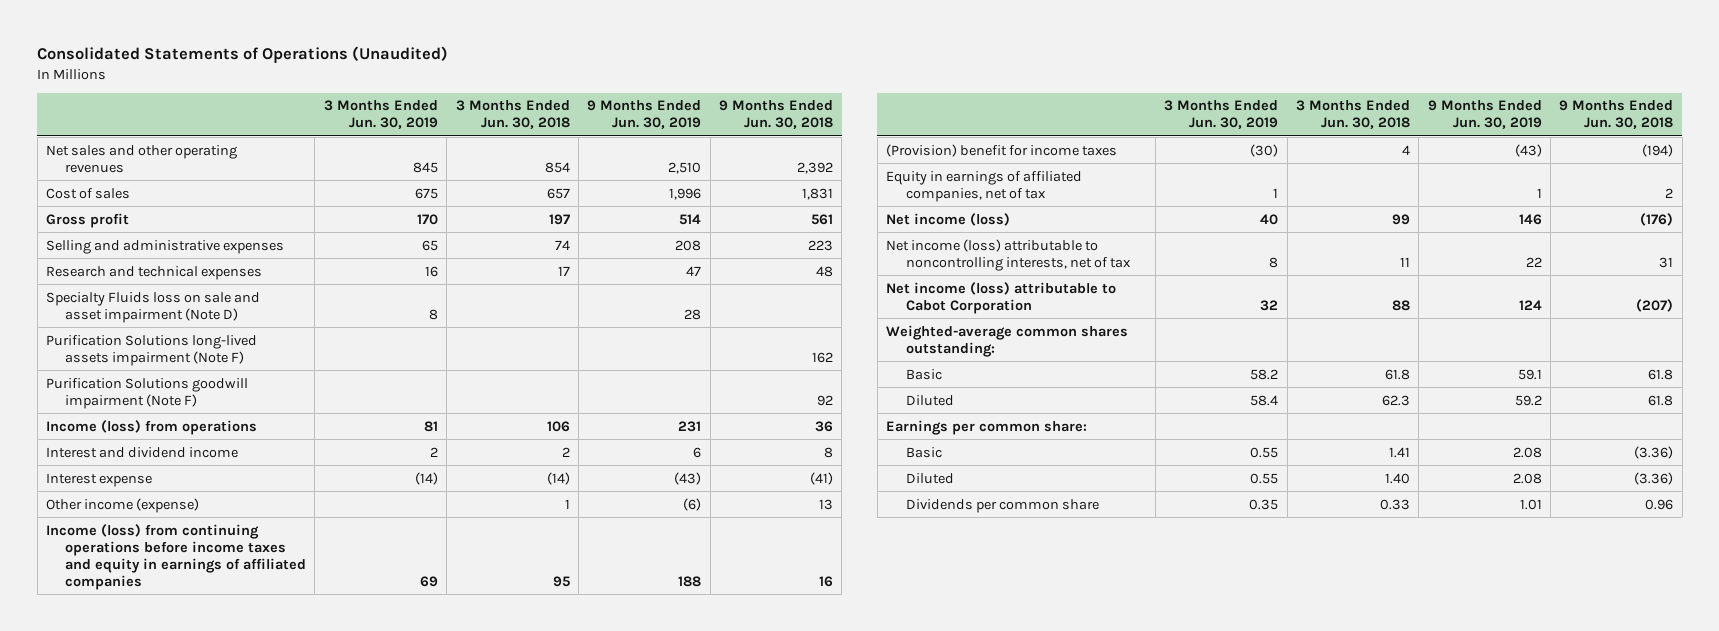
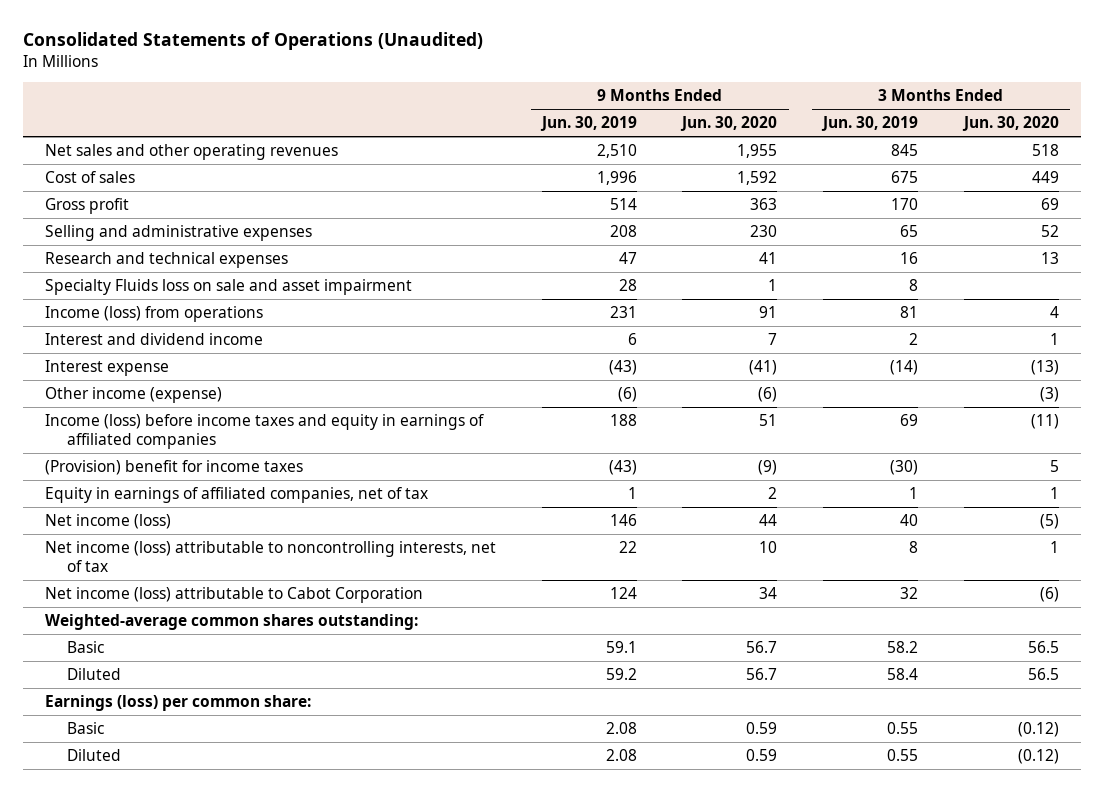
[455,100,570,130] 3 Months Ended Jun. 30, 2018 -> none
[718,100,833,130] 9 Months Ended Jun. 30, 2018 -> none
none -> [680,116,778,132] Jun. 30, 2020
none -> [961,116,1059,132] Jun. 30, 2020
[45,334,257,366] Purification Solutions long-lived assets impairment (Note F) -> none
[45,377,248,409] Purification Solutions goodwill impairment (Note F) -> none
[45,291,260,323] Specialty Fluids loss on sale and asset impairment (Note D) -> [45,278,413,295] Specialty Fluids loss on sale and asset impairment
[45,523,307,590] Income (loss) from continuing operations before income taxes and equity in earnings of affiliated companies -> [45,413,485,449] Income (loss) before income taxes and equity in earnings of affiliated companies
[886,419,1088,435] Earnings per common share: -> [45,694,312,711] Earnings (loss) per common share:
[905,498,1099,513] Dividends per common share -> none

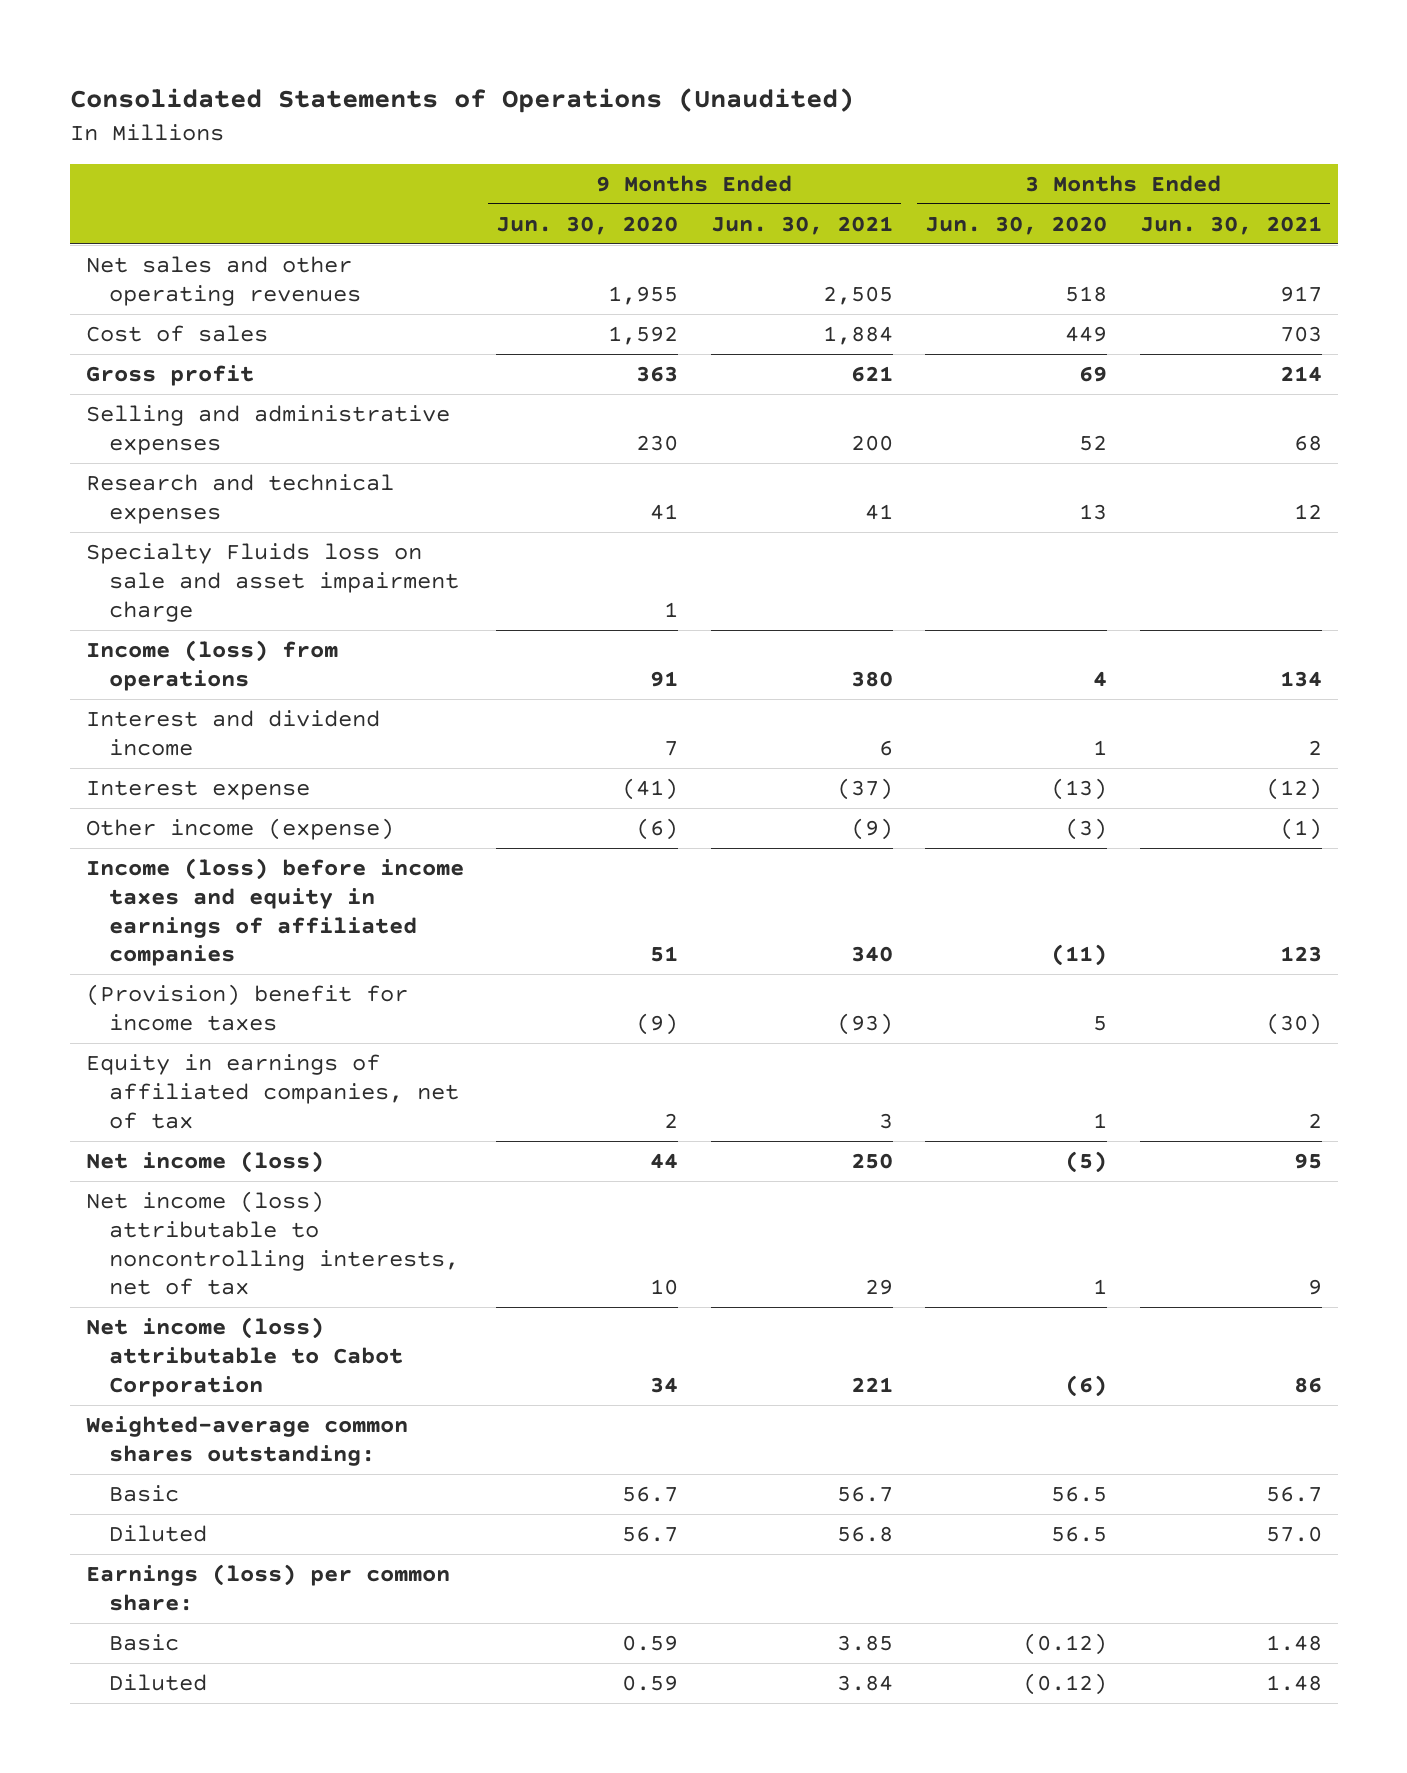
[539,116,637,132] Jun. 30, 2019 -> none
[820,116,918,132] Jun. 30, 2019 -> none
none -> [710,215,893,235] Jun. 30, 2021
none -> [1139,215,1322,235] Jun. 30, 2021
[45,278,413,295] Specialty Fluids loss on sale and asset impairment -> [85,543,459,622] Specialty Fluids loss on sale and asset impairment charge

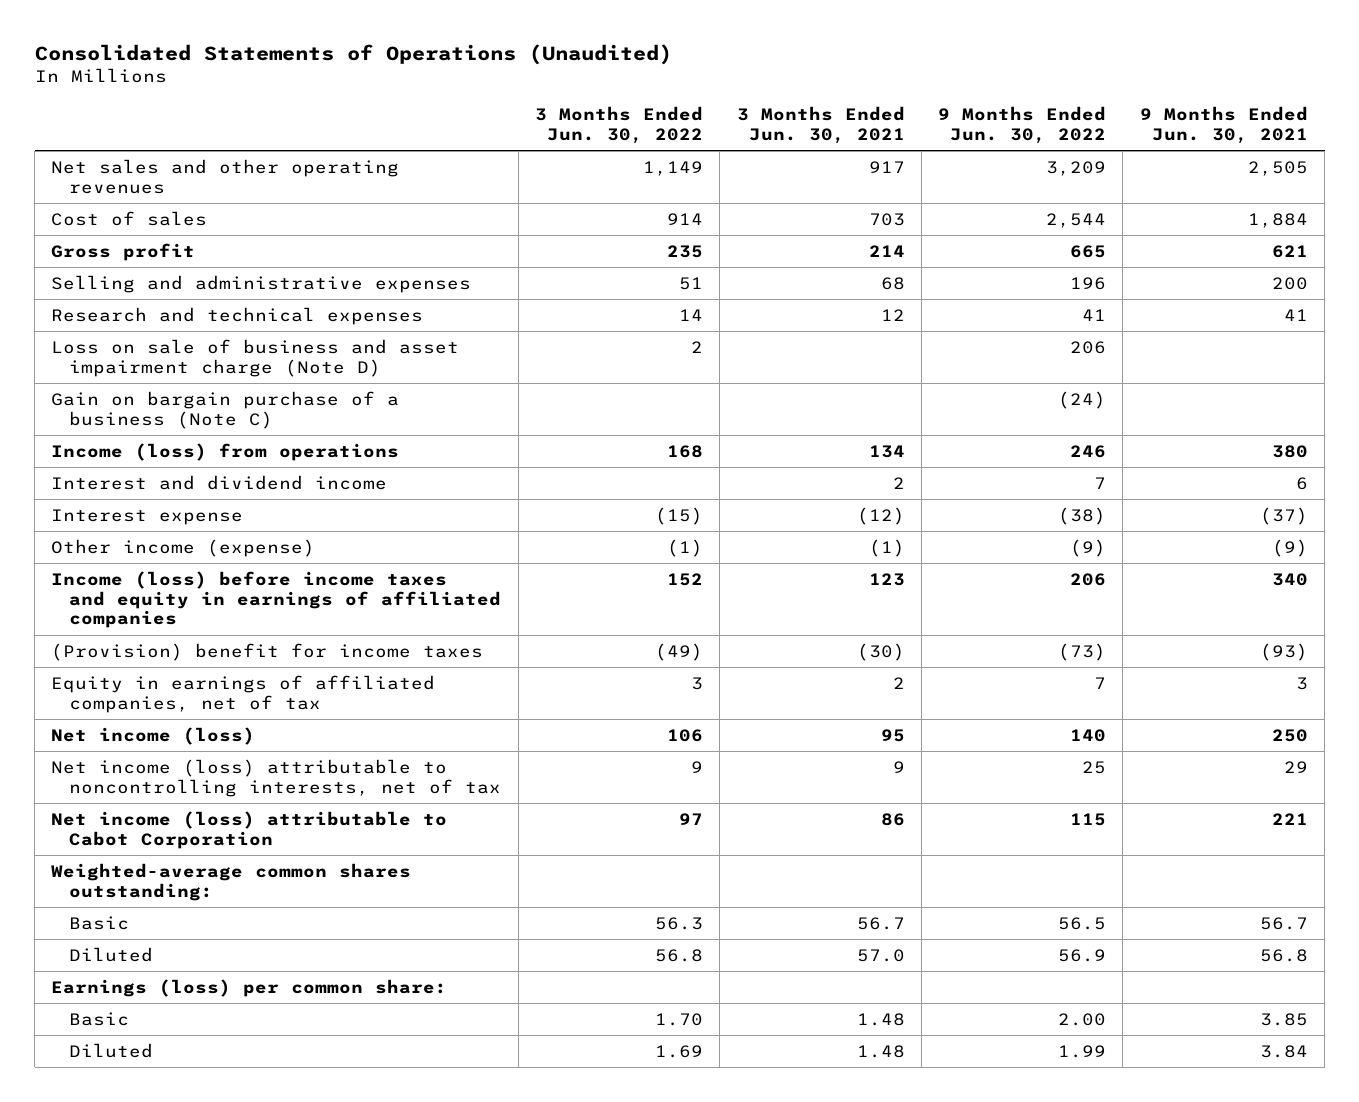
[496,215,679,235] Jun. 30, 2020 -> none
[925,215,1108,235] Jun. 30, 2020 -> none
none -> [534,106,703,145] 3 Months Ended Jun. 30, 2022
none -> [938,106,1107,145] 9 Months Ended Jun. 30, 2022
[85,543,459,622] Specialty Fluids loss on sale and asset impairment charge -> [51,338,460,377] Loss on sale of business and asset impairment charge (Note D)
none -> [51,390,400,429] Gain on bargain purchase of a business (Note C)

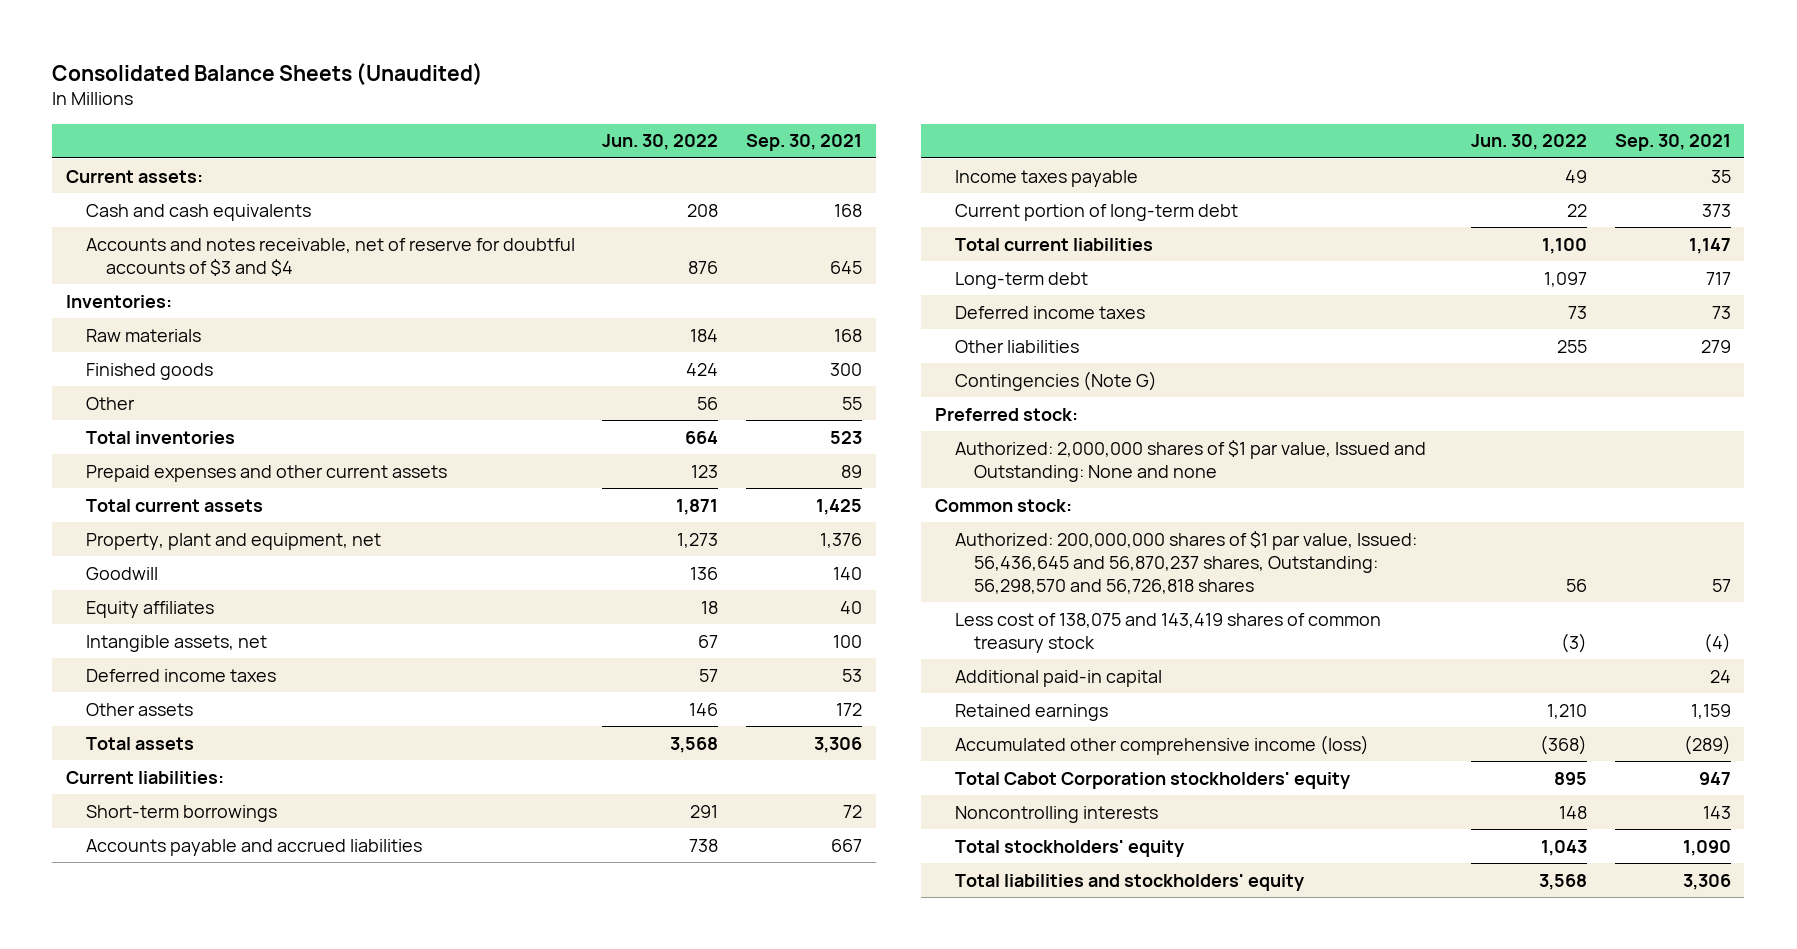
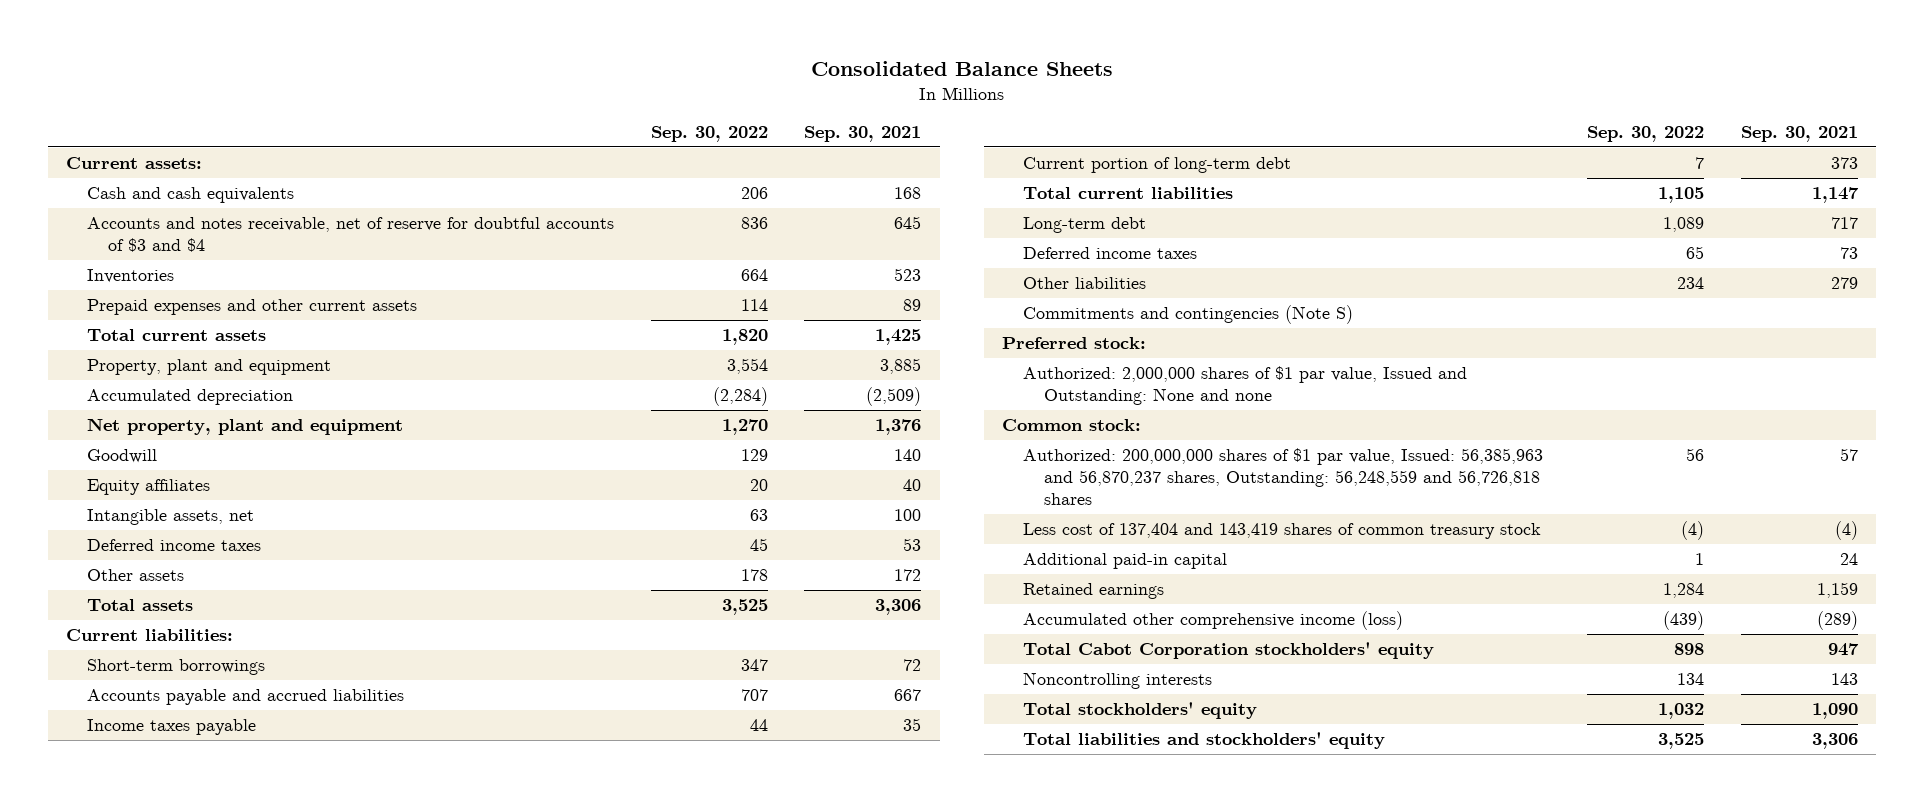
[52,62,484,85] Consolidated Balance Sheets (Unaudited) -> [810,60,1113,76] Consolidated Balance Sheets
[602,134,719,151] Jun. 30, 2022 -> none
none -> [650,126,768,143] Sep. 30, 2022
[66,294,173,308] Inventories: -> none
[85,328,201,342] Raw materials -> none
[85,362,213,380] Finished goods -> none
[85,396,135,410] Other -> none
[85,430,235,444] Total inventories -> [87,268,175,283] Inventories
none -> [87,358,332,375] Property, plant and equipment
none -> [87,388,294,405] Accumulated depreciation
[85,532,381,550] Property, plant and equipment, net -> [87,417,404,435] Net property, plant and equipment
[954,370,1157,391] Contingencies (Note G) -> [1023,304,1354,324] Commitments and contingencies (Note S)
[954,530,1417,594] Authorized: 200,000,000 shares of $1 par value, Issued: 56,436,645 and 56,870,237 shares, Outstanding: 56,298,570 and 56,726,818 shares -> [1023,447,1544,506] Authorized: 200,000,000 shares of $1 par value, Issued: 56,385,963 and 56,870,237 shares, Outstanding: 56,248,559 and 56,726,818 shares
[954,612,1381,653] Less cost of 138,075 and 143,419 shares of common treasury stock -> [1023,522,1542,539] Less cost of 137,404 and 143,419 shares of common treasury stock

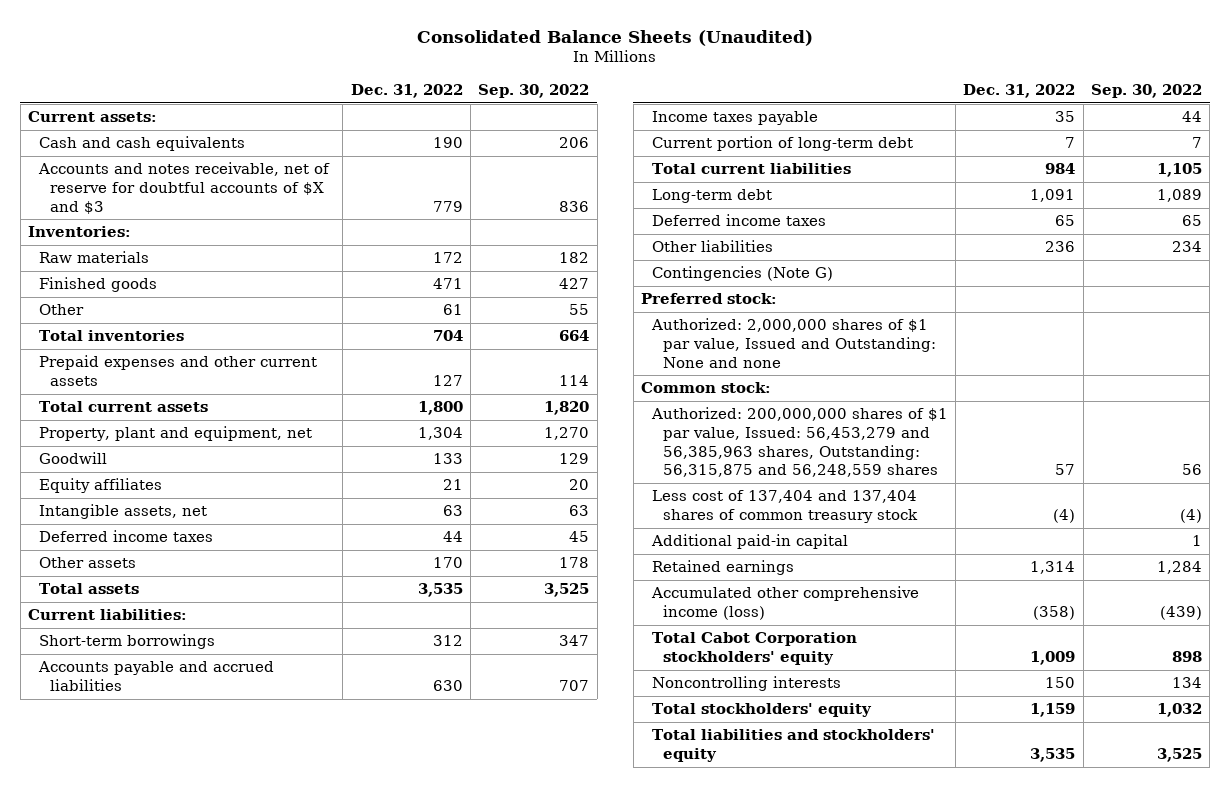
[810,60,1113,76] Consolidated Balance Sheets -> [417,29,814,46] Consolidated Balance Sheets (Unaudited)
[804,126,922,143] Sep. 30, 2021 -> none
none -> [350,84,463,99] Dec. 31, 2022
[87,216,615,253] Accounts and notes receivable, net of reserve for doubtful accounts of $3 and $4 -> [37,162,330,214] Accounts and notes receivable, net of reserve for doubtful accounts of $X and $3
none -> [28,226,132,238] Inventories:
none -> [38,251,149,264] Raw materials
none -> [38,277,157,293] Finished goods
none -> [38,304,84,316] Other
[87,268,175,283] Inventories -> [38,330,184,342] Total inventories
[87,358,332,375] Property, plant and equipment -> none
[87,388,294,405] Accumulated depreciation -> none
[87,417,404,435] Net property, plant and equipment -> [38,426,312,442] Property, plant and equipment, net
[1023,304,1354,324] Commitments and contingencies (Note S) -> [651,266,833,282] Contingencies (Note G)
[1023,447,1544,506] Authorized: 200,000,000 shares of $1 par value, Issued: 56,385,963 and 56,870,237 shares, Outstanding: 56,248,559 and 56,726,818 shares -> [650,407,948,478] Authorized: 200,000,000 shares of $1 par value, Issued: 56,453,279 and 56,385,963 shares, Outstanding: 56,315,875 and 56,248,559 shares
[1023,522,1542,539] Less cost of 137,404 and 143,419 shares of common treasury stock -> [651,490,918,524] Less cost of 137,404 and 137,404 shares of common treasury stock

